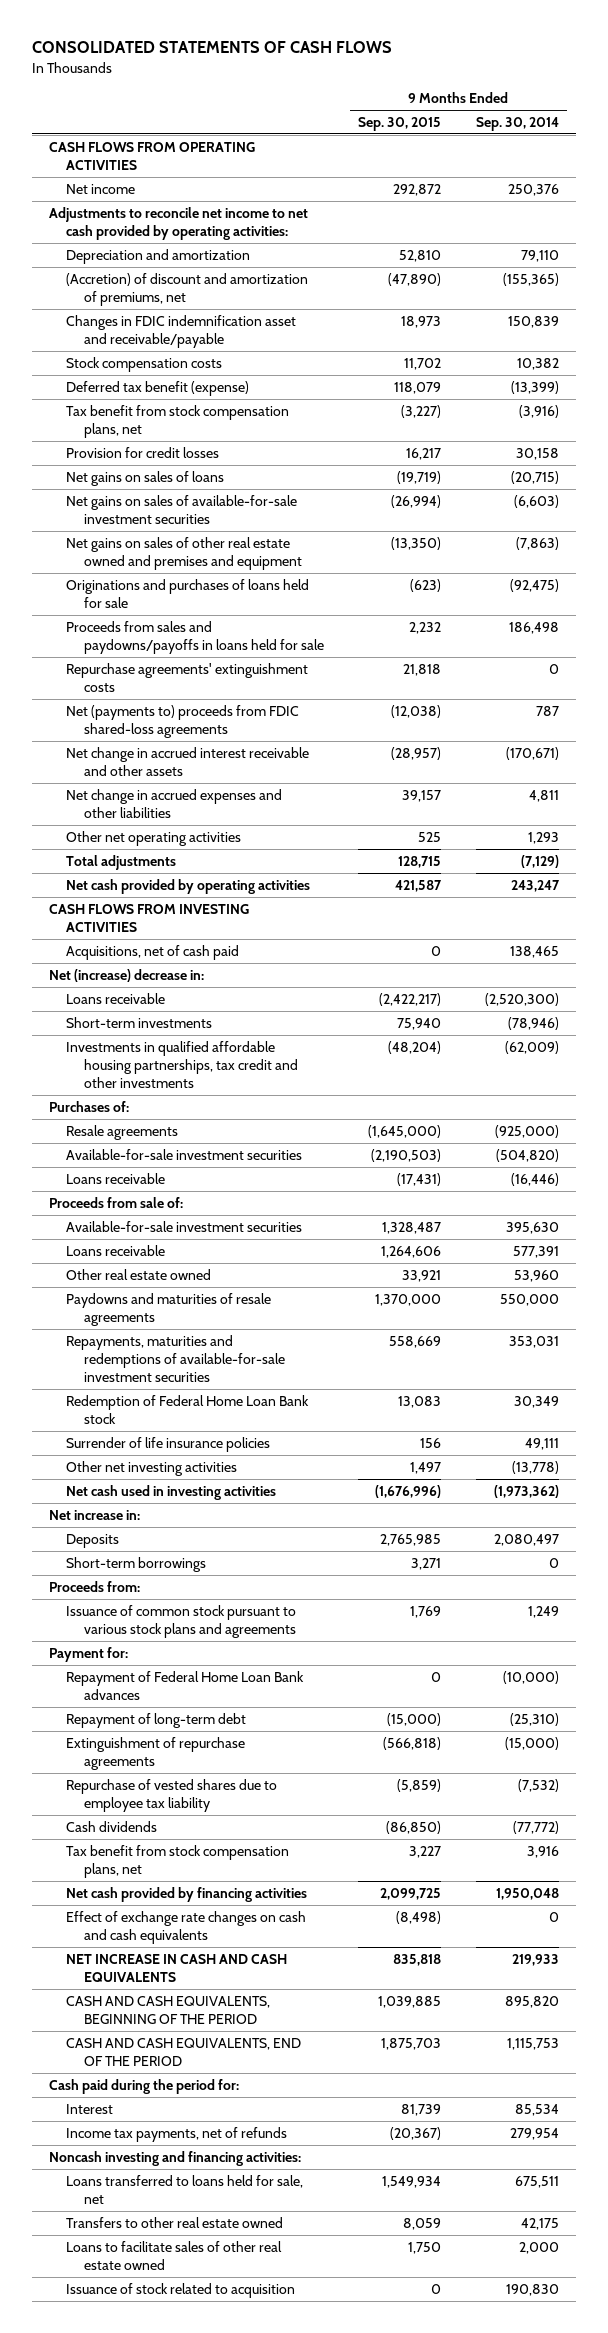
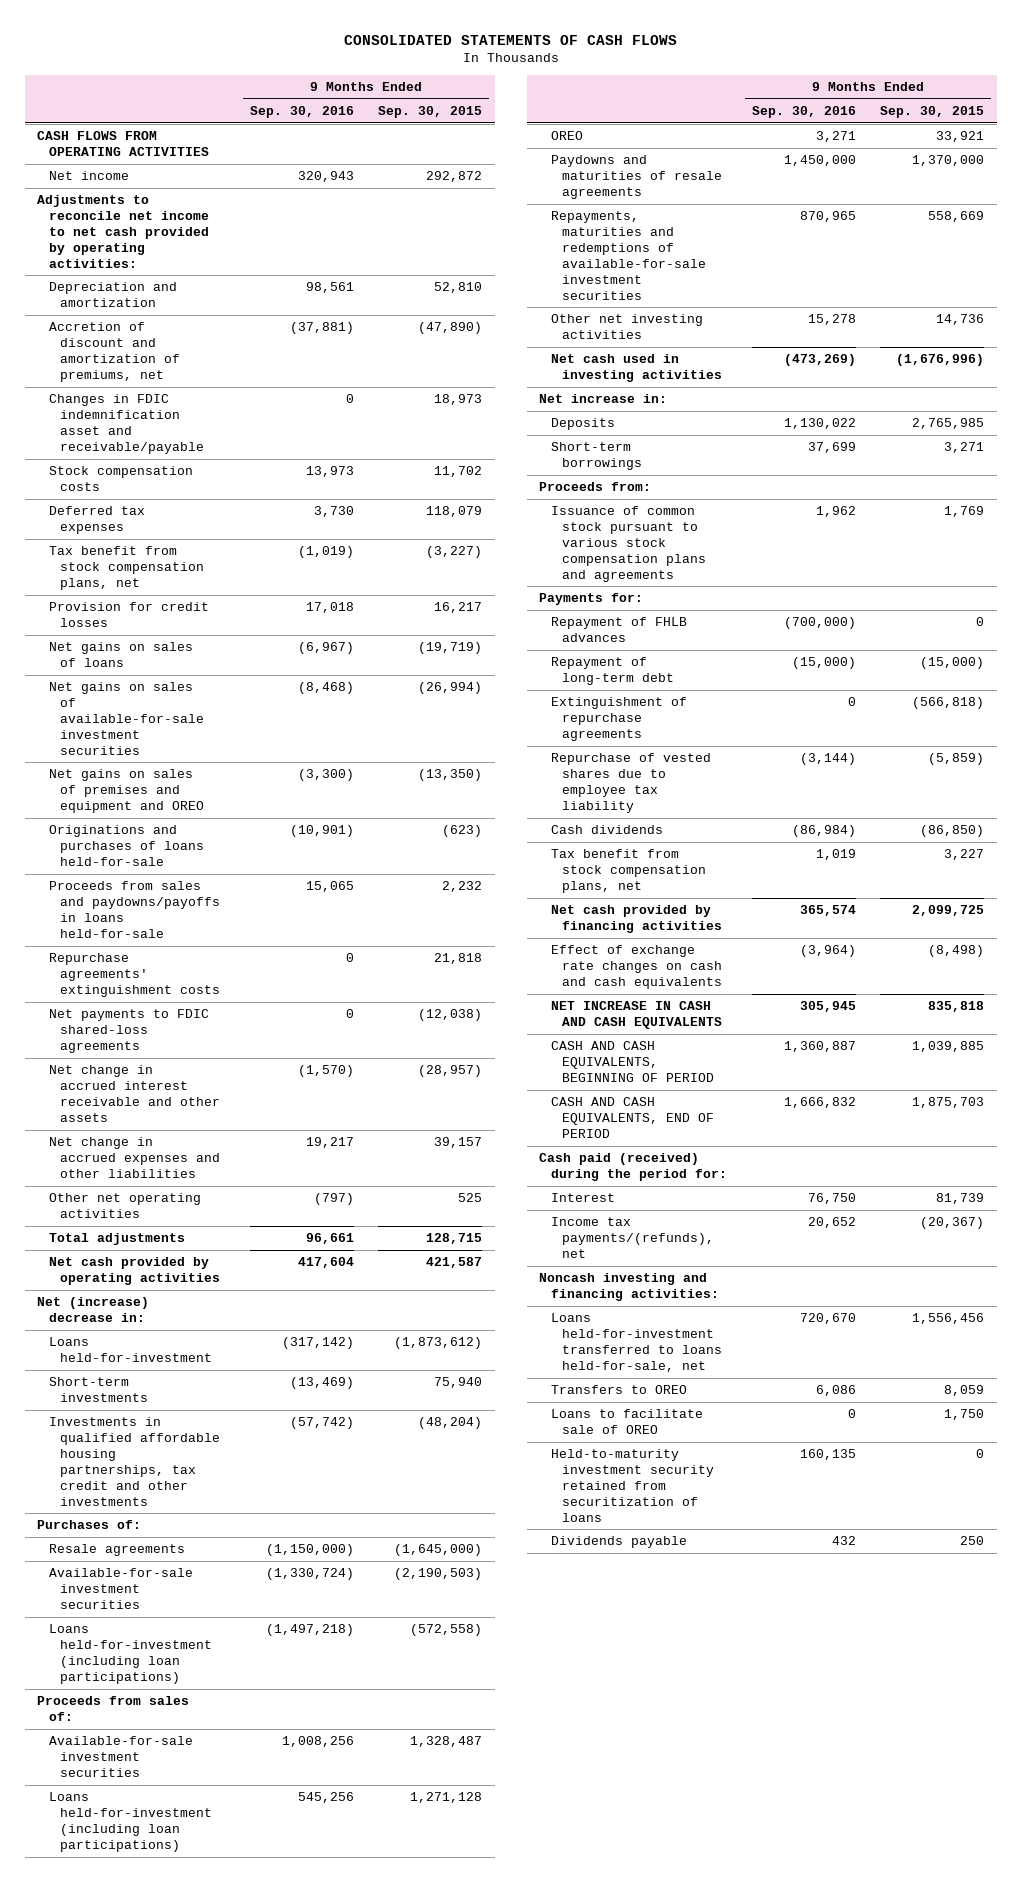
[475,117,559,132] Sep. 30, 2014 -> none
none -> [249,105,354,118] Sep. 30, 2016
[66,272,309,306] (Accretion) of discount and amortization of premiums, net -> [48,322,181,382] Accretion of discount and amortization of premiums, net
[66,380,250,396] Deferred tax benefit (expense) -> [48,506,145,535] Deferred tax expenses
[66,536,302,570] Net gains on sales of other real estate owned and premises and equipment -> [48,769,205,813] Net gains on sales of premises and equipment and OREO
[66,578,310,608] Originations and purchases of loans held for sale -> [48,825,205,866] Originations and purchases of loans held-for-sale
[66,620,324,654] Proceeds from sales and paydowns/payoffs in loans held for sale -> [48,881,221,938] Proceeds from sales and paydowns/payoffs in loans held-for-sale
[66,704,300,738] Net (payments to) proceeds from FDIC shared-loss agreements -> [48,1009,209,1053] Net payments to FDIC shared-loss agreements
[48,903,249,932] CASH FLOWS FROM INVESTING ACTIVITIES -> none
[66,944,240,960] Acquisitions, net of cash paid -> none
[66,992,166,1004] Loans receivable -> [48,1337,213,1363] Loans held-for-investment
[379,992,442,1006] (2,422,217) -> [394,1337,483,1350] (1,873,612)
[66,1172,166,1184] Loans receivable -> none
none -> [48,1624,213,1684] Loans held-for-investment (including loan participations)
[48,1196,183,1208] Proceeds from sale of: -> [37,1696,190,1722] Proceeds from sales of:
[66,1244,166,1256] Loans receivable -> none
none -> [48,1792,213,1852] Loans held-for-investment (including loan participations)
[66,1268,212,1280] Other real estate owned -> [550,131,583,141] OREO
[66,1394,310,1424] Redemption of Federal Home Loan Bank stock -> none
[66,1436,271,1452] Surrender of life insurance policies -> none
[410,1461,442,1474] 1,497 -> [936,314,985,326] 14,736
[66,1604,297,1638] Issuance of common stock pursuant to various stock plans and agreements -> [550,506,707,582] Issuance of common stock pursuant to various stock compensation plans and agreements
[48,1646,128,1662] Payment for: -> [539,593,644,606] Payments for:
[66,1670,305,1700] Repayment of Federal Home Loan Bank advances -> [550,617,687,643] Repayment of FHLB advances
[66,1995,271,2024] CASH AND CASH EQUIVALENTS, BEGINNING OF THE PERIOD -> [550,1041,715,1082] CASH AND CASH EQUIVALENTS, BEGINNING OF PERIOD
[66,2037,302,2066] CASH AND CASH EQUIVALENTS, END OF THE PERIOD -> [550,1097,715,1138] CASH AND CASH EQUIVALENTS, END OF PERIOD
[48,2078,239,2094] Cash paid during the period for: -> [539,1153,727,1182] Cash paid (received) during the period for:
[66,2126,288,2142] Income tax payments, net of refunds -> [550,1217,715,1258] Income tax payments/(refunds), net
[66,2282,296,2298] Issuance of stock related to acquisition -> none
[66,2174,304,2204] Loans transferred to loans held for sale, net -> [550,1313,723,1372] Loans held-for-investment transferred to loans held-for-sale, net
[382,2175,442,2188] 1,549,934 -> [912,1313,985,1325] 1,556,456
[66,2216,284,2228] Transfers to other real estate owned -> [550,1385,687,1395] Transfers to OREO
[66,2240,283,2270] Loans to facilitate sales of other real estate owned -> [550,1409,703,1435] Loans to facilitate sale of OREO
none -> [550,1449,715,1522] Held-to-maturity investment security retained from securitization of loans
none -> [550,1536,687,1549] Dividends payable

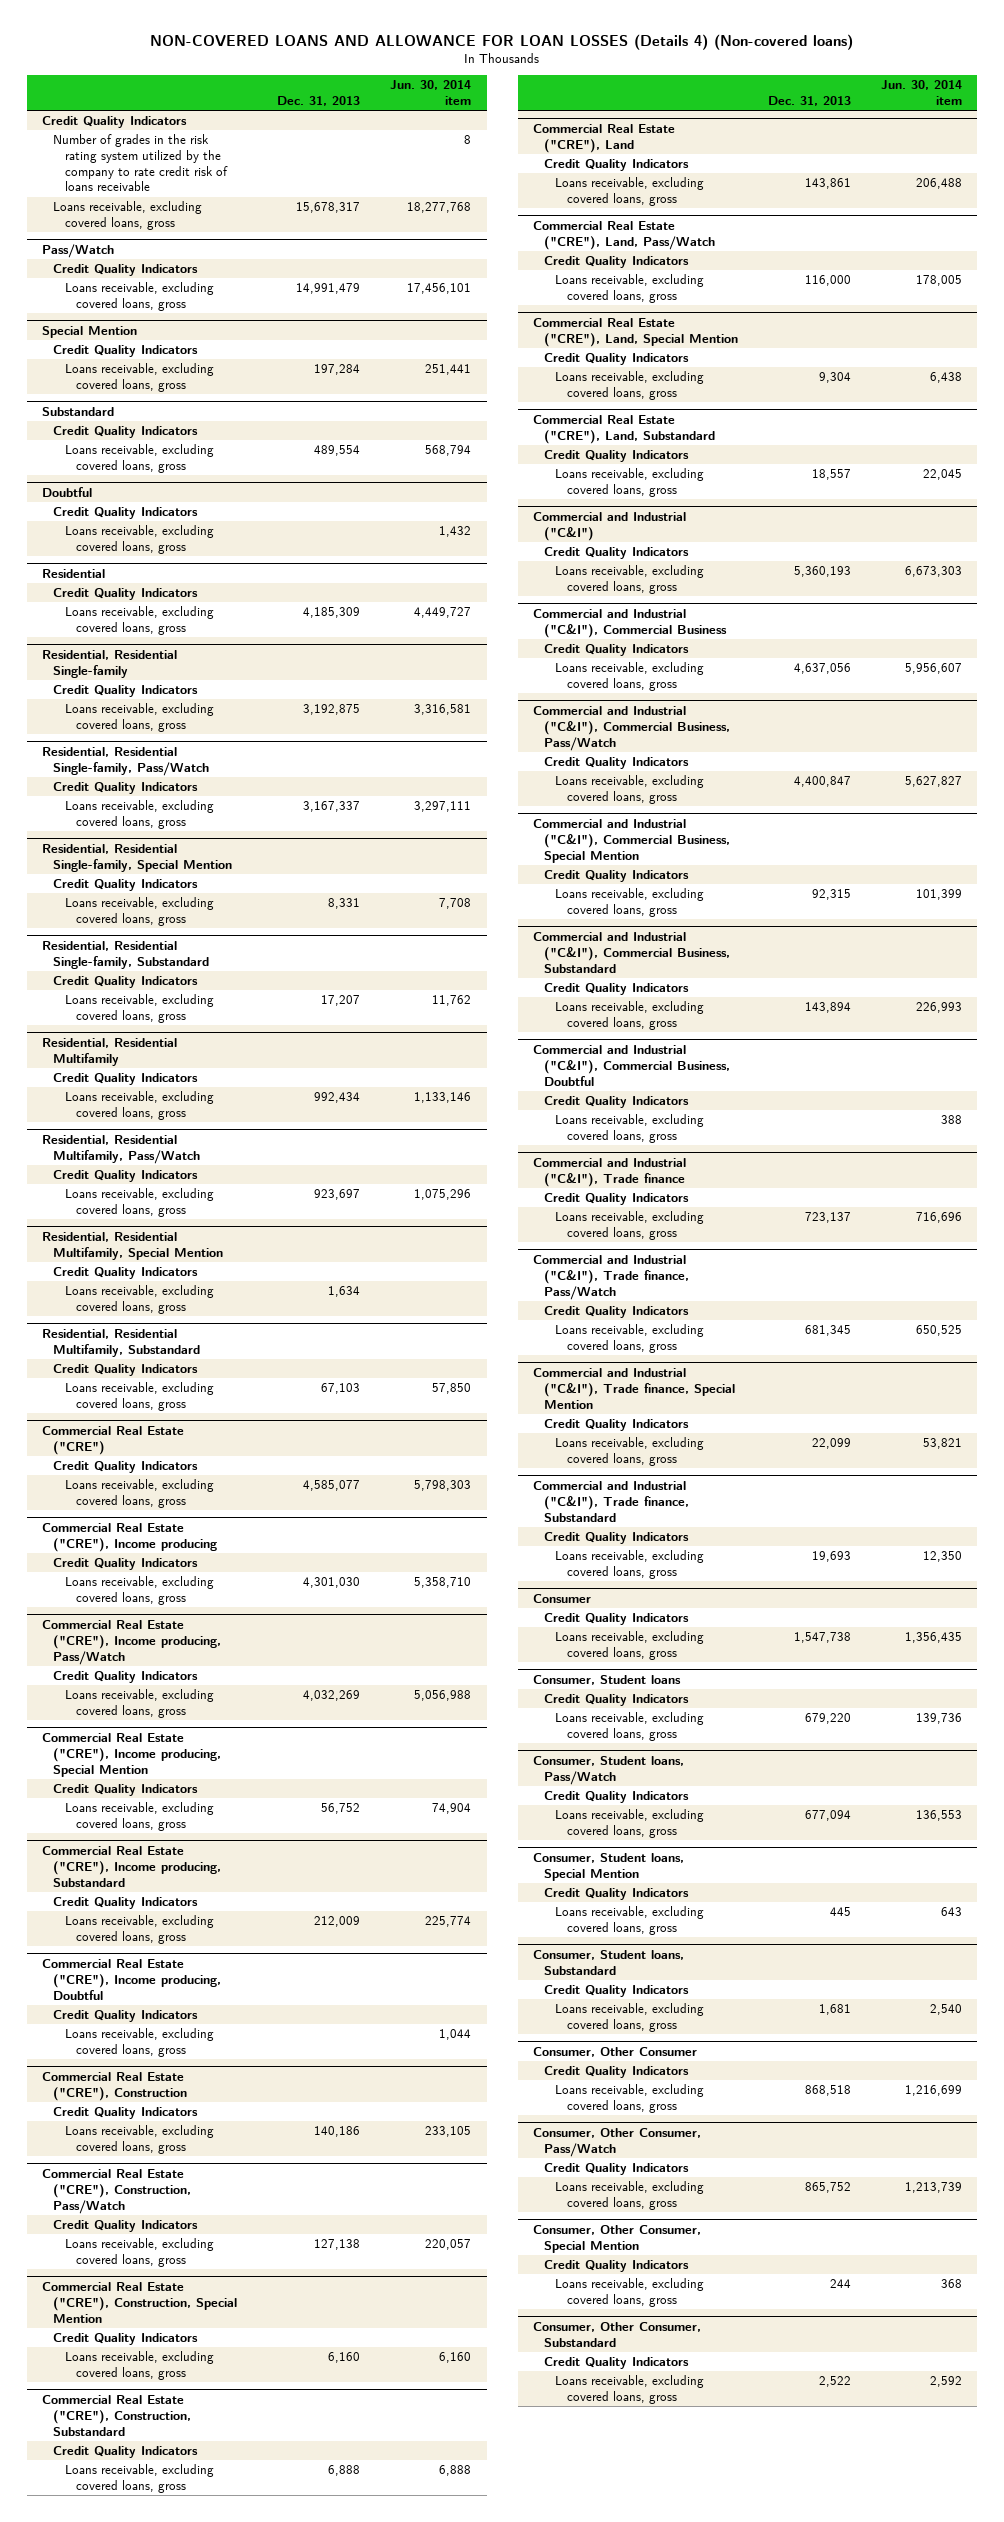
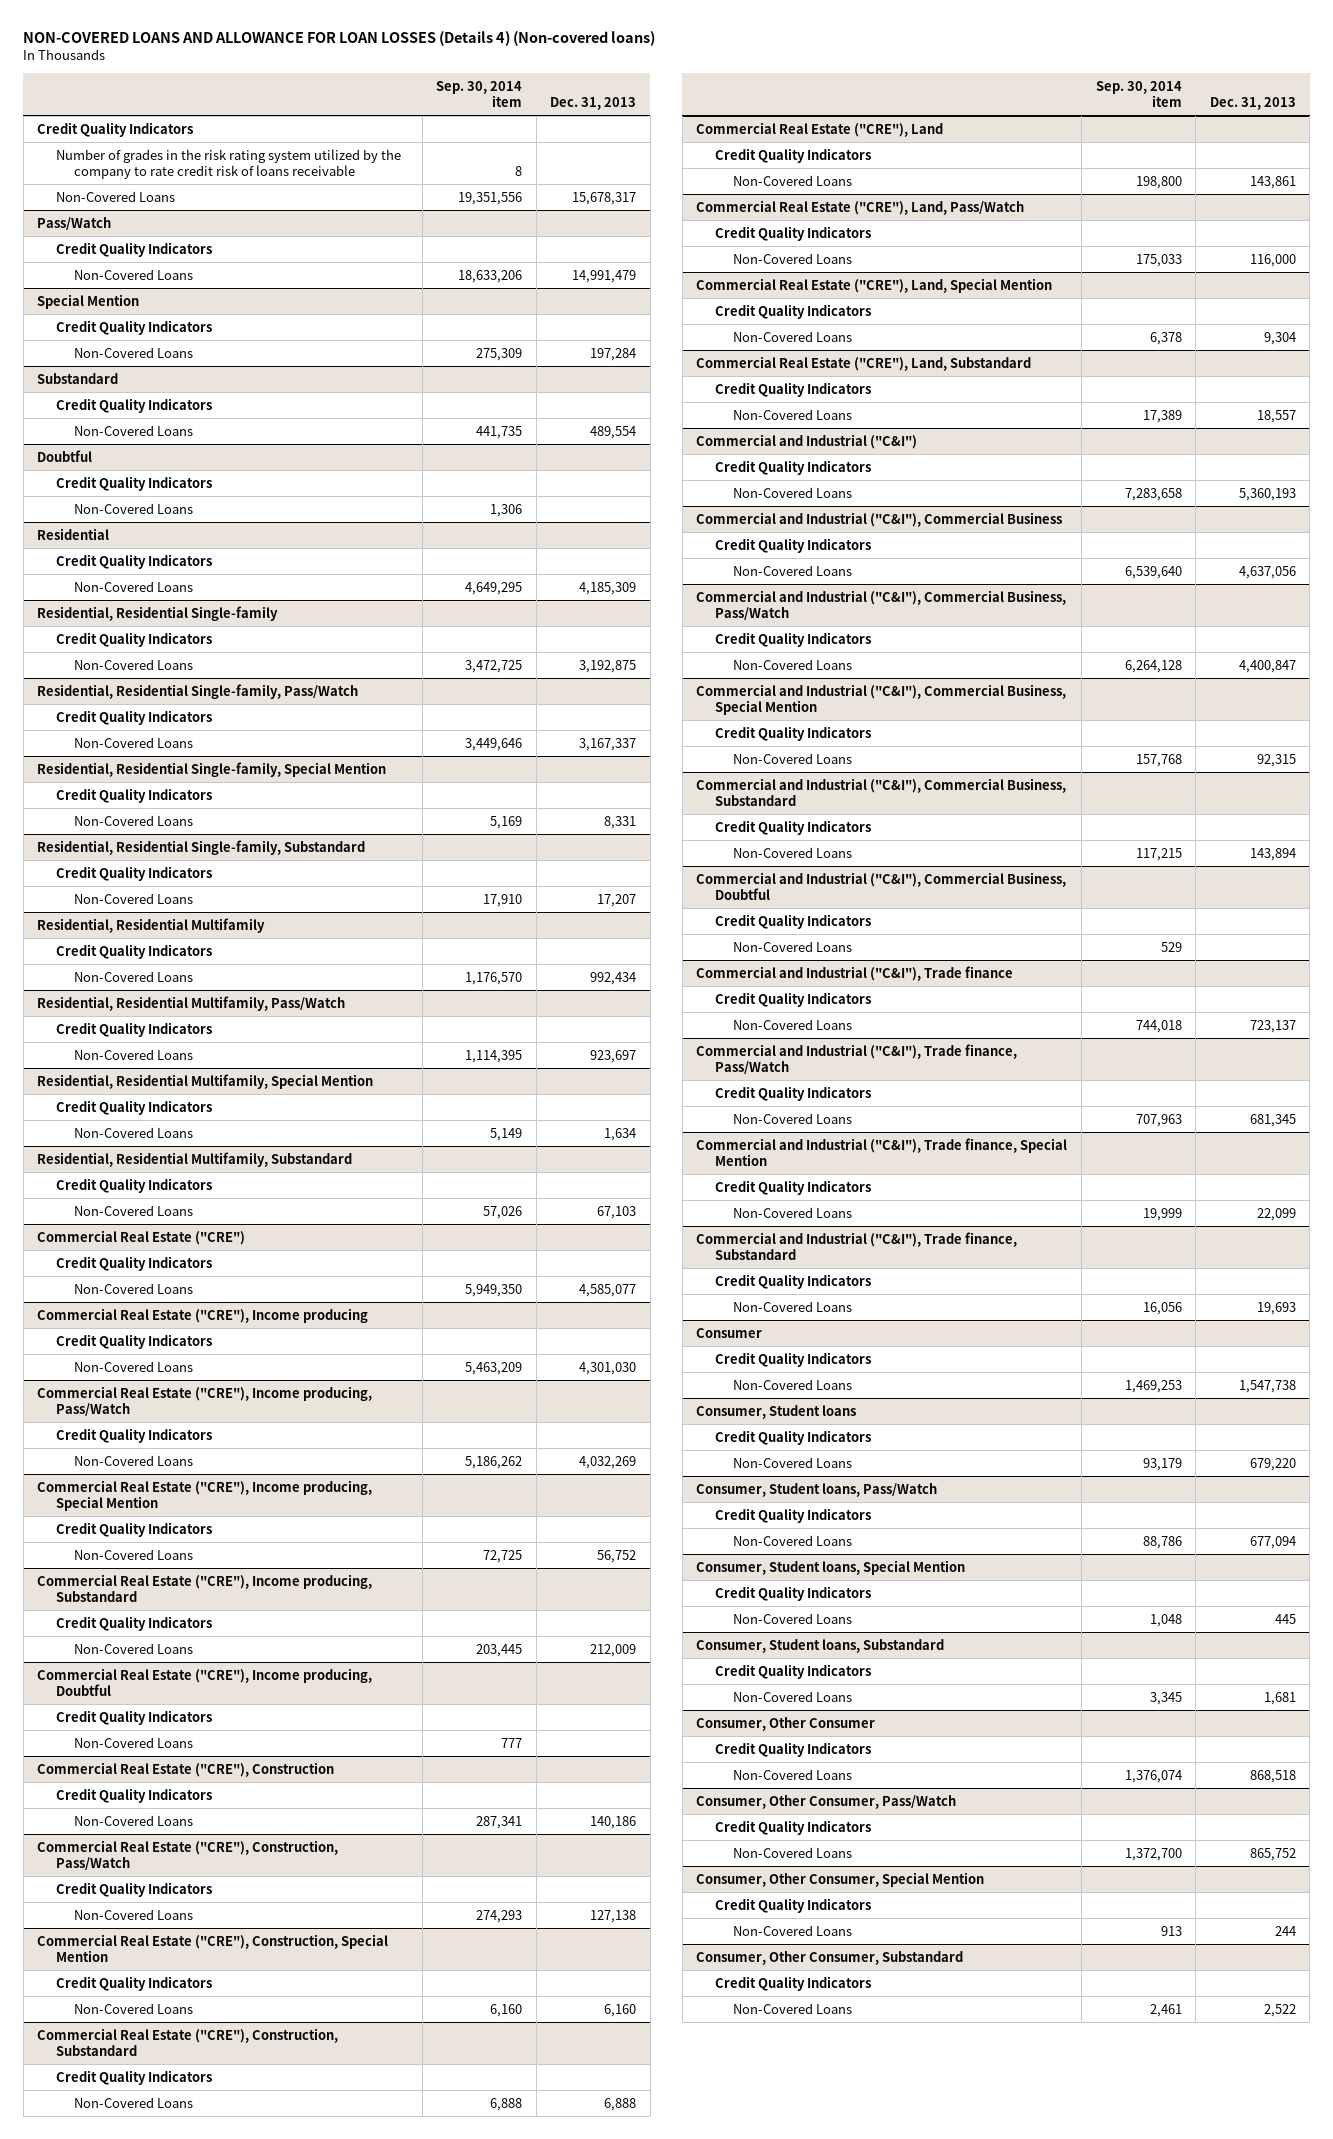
[390,80,472,106] Jun. 30, 2014 item -> none
none -> [436,80,523,107] Sep. 30, 2014 item
[53,200,203,230] Loans receivable, excluding covered loans, gross -> [55,190,175,202] Non-Covered Loans
[64,281,214,311] Loans receivable, excluding covered loans, gross -> [73,268,193,280] Non-Covered Loans
[64,362,214,392] Loans receivable, excluding covered loans, gross -> [73,346,193,358] Non-Covered Loans
[64,443,214,473] Loans receivable, excluding covered loans, gross -> [73,424,193,436] Non-Covered Loans
[64,524,214,554] Loans receivable, excluding covered loans, gross -> [73,502,193,514] Non-Covered Loans
[64,605,214,635] Loans receivable, excluding covered loans, gross -> [73,580,193,592] Non-Covered Loans
[64,702,214,732] Loans receivable, excluding covered loans, gross -> [73,658,193,670] Non-Covered Loans
[64,799,214,829] Loans receivable, excluding covered loans, gross -> [73,736,193,748] Non-Covered Loans
[64,896,214,926] Loans receivable, excluding covered loans, gross -> [73,814,193,826] Non-Covered Loans
[64,993,214,1023] Loans receivable, excluding covered loans, gross -> [73,892,193,904] Non-Covered Loans
[64,1090,214,1120] Loans receivable, excluding covered loans, gross -> [73,970,193,982] Non-Covered Loans
[64,1187,214,1217] Loans receivable, excluding covered loans, gross -> [73,1048,193,1060] Non-Covered Loans
[64,1284,214,1314] Loans receivable, excluding covered loans, gross -> [73,1126,193,1138] Non-Covered Loans
[64,1381,214,1411] Loans receivable, excluding covered loans, gross -> [73,1204,193,1216] Non-Covered Loans
[64,1478,214,1508] Loans receivable, excluding covered loans, gross -> [73,1282,193,1294] Non-Covered Loans
[64,1575,214,1605] Loans receivable, excluding covered loans, gross -> [73,1360,193,1372] Non-Covered Loans
[64,1688,214,1718] Loans receivable, excluding covered loans, gross -> [73,1454,193,1466] Non-Covered Loans
[64,1801,214,1831] Loans receivable, excluding covered loans, gross -> [73,1548,193,1560] Non-Covered Loans
[64,1914,214,1944] Loans receivable, excluding covered loans, gross -> [73,1642,193,1654] Non-Covered Loans
[64,2027,214,2057] Loans receivable, excluding covered loans, gross -> [73,1736,193,1748] Non-Covered Loans
[64,2124,214,2154] Loans receivable, excluding covered loans, gross -> [73,1814,193,1826] Non-Covered Loans
[64,2237,214,2267] Loans receivable, excluding covered loans, gross -> [73,1908,193,1920] Non-Covered Loans
[64,2350,214,2380] Loans receivable, excluding covered loans, gross -> [73,2002,193,2014] Non-Covered Loans
[64,2463,214,2493] Loans receivable, excluding covered loans, gross -> [73,2096,193,2108] Non-Covered Loans
[555,176,705,206] Loans receivable, excluding covered loans, gross -> [733,174,853,186] Non-Covered Loans
[555,273,705,303] Loans receivable, excluding covered loans, gross -> [733,252,853,264] Non-Covered Loans
[555,370,705,400] Loans receivable, excluding covered loans, gross -> [733,330,853,342] Non-Covered Loans
[555,467,705,497] Loans receivable, excluding covered loans, gross -> [733,408,853,420] Non-Covered Loans
[555,564,705,594] Loans receivable, excluding covered loans, gross -> [733,486,853,498] Non-Covered Loans
[555,661,705,691] Loans receivable, excluding covered loans, gross -> [733,564,853,576] Non-Covered Loans
[555,774,705,804] Loans receivable, excluding covered loans, gross -> [733,658,853,670] Non-Covered Loans
[555,887,705,917] Loans receivable, excluding covered loans, gross -> [733,752,853,764] Non-Covered Loans
[555,1000,705,1030] Loans receivable, excluding covered loans, gross -> [733,846,853,858] Non-Covered Loans
[555,1113,705,1143] Loans receivable, excluding covered loans, gross -> [733,940,853,952] Non-Covered Loans
[555,1210,705,1240] Loans receivable, excluding covered loans, gross -> [733,1018,853,1030] Non-Covered Loans
[555,1323,705,1353] Loans receivable, excluding covered loans, gross -> [733,1112,853,1124] Non-Covered Loans
[555,1436,705,1466] Loans receivable, excluding covered loans, gross -> [733,1206,853,1218] Non-Covered Loans
[555,1549,705,1579] Loans receivable, excluding covered loans, gross -> [733,1300,853,1312] Non-Covered Loans
[555,1630,705,1660] Loans receivable, excluding covered loans, gross -> [733,1378,853,1390] Non-Covered Loans
[555,1711,705,1741] Loans receivable, excluding covered loans, gross -> [733,1456,853,1468] Non-Covered Loans
[555,1808,705,1838] Loans receivable, excluding covered loans, gross -> [733,1534,853,1546] Non-Covered Loans
[555,1905,705,1935] Loans receivable, excluding covered loans, gross -> [733,1612,853,1624] Non-Covered Loans
[555,2002,705,2032] Loans receivable, excluding covered loans, gross -> [733,1690,853,1702] Non-Covered Loans
[555,2083,705,2113] Loans receivable, excluding covered loans, gross -> [733,1768,853,1780] Non-Covered Loans
[555,2180,705,2210] Loans receivable, excluding covered loans, gross -> [733,1846,853,1858] Non-Covered Loans
[555,2277,705,2307] Loans receivable, excluding covered loans, gross -> [733,1924,853,1936] Non-Covered Loans
[555,2374,705,2404] Loans receivable, excluding covered loans, gross -> [733,2002,853,2014] Non-Covered Loans

